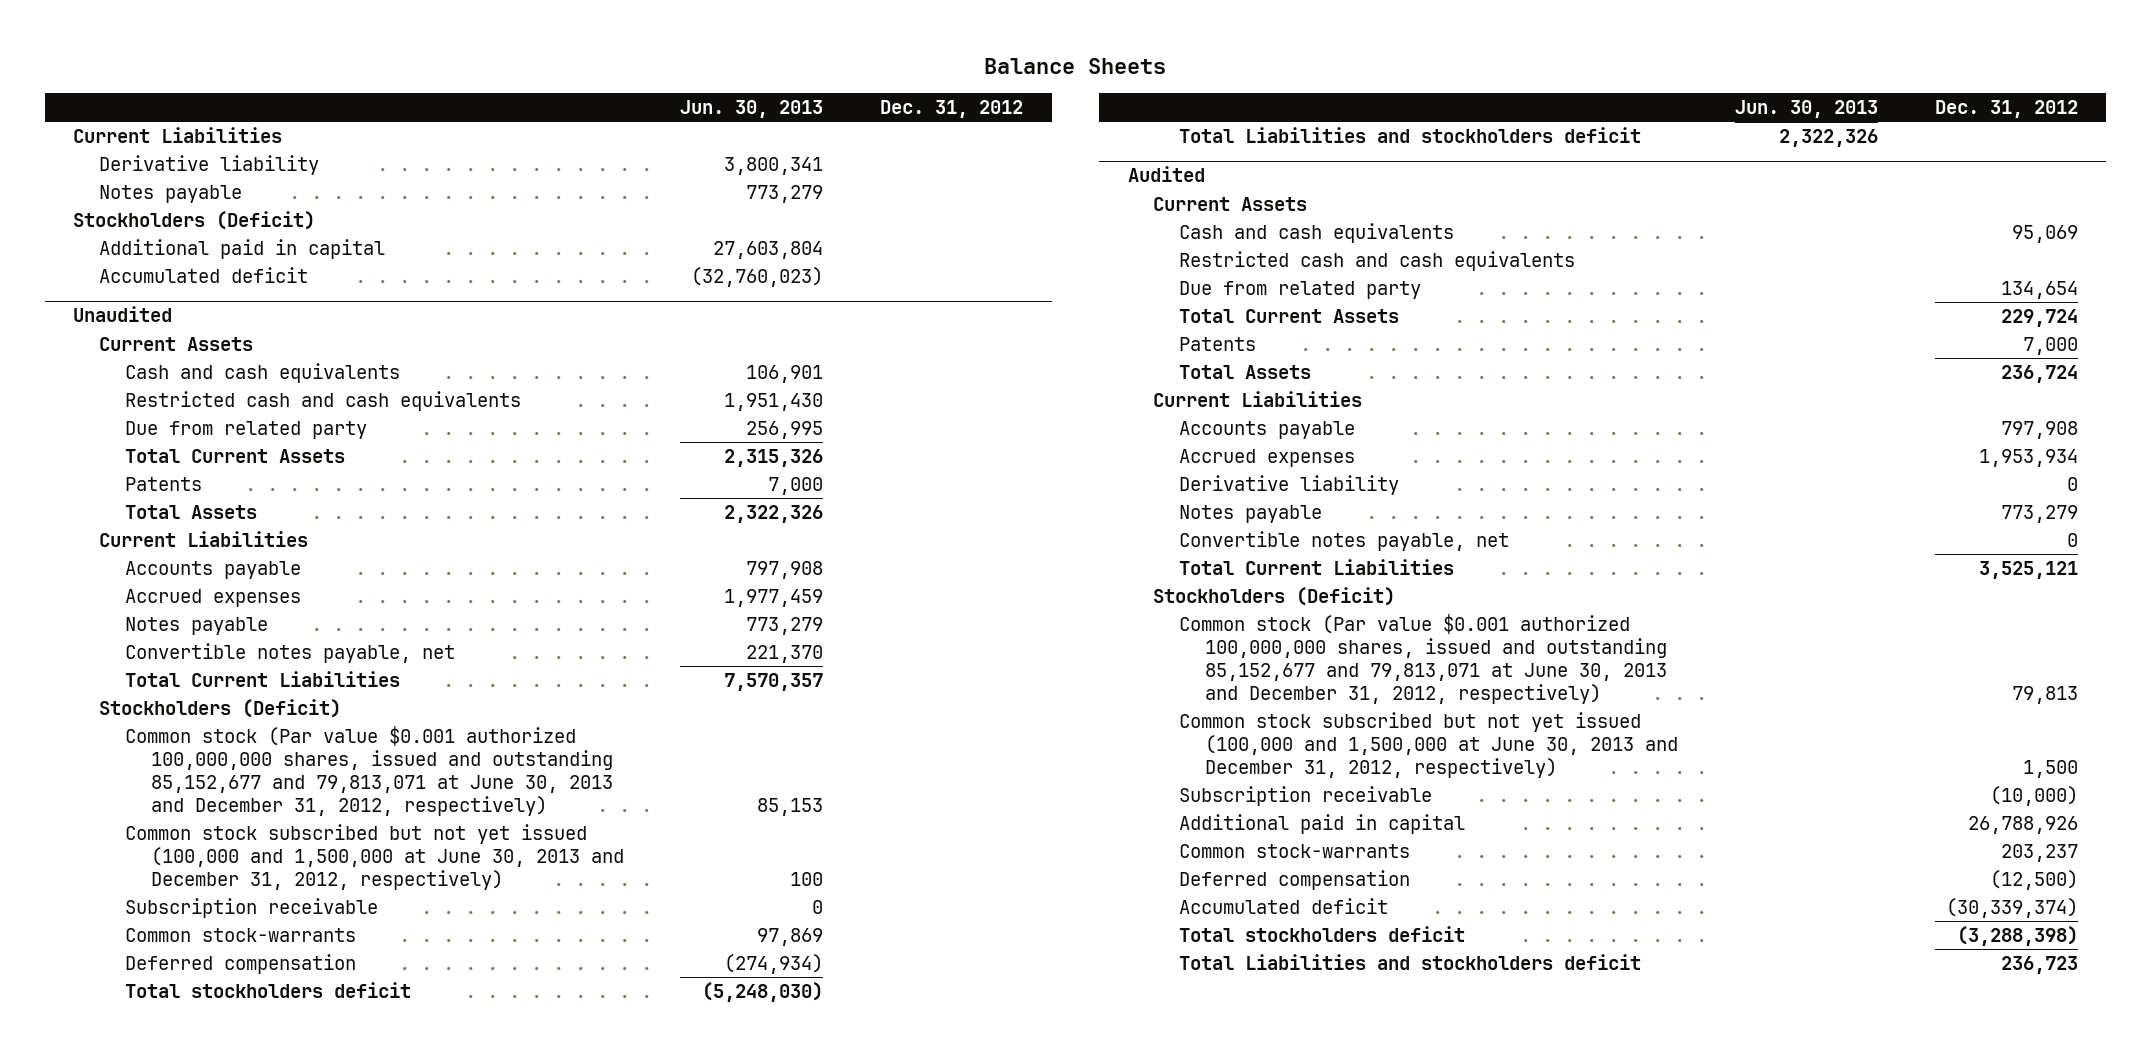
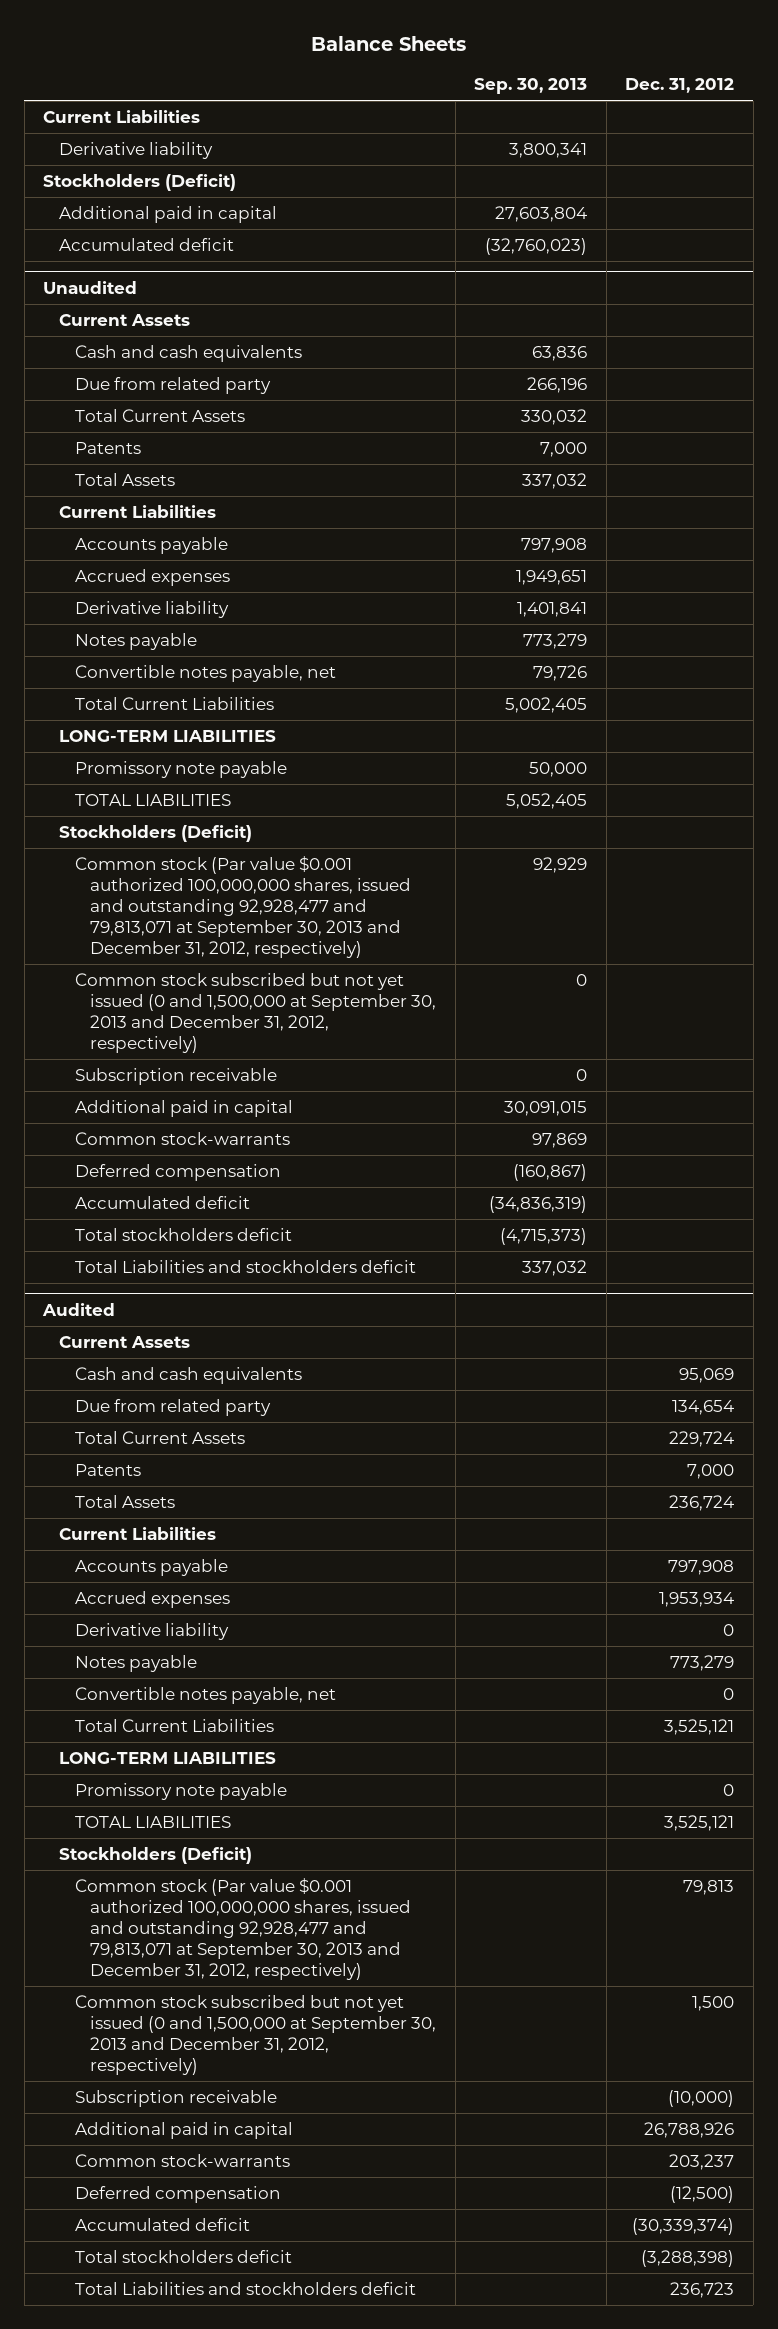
[680,100,824,119] Jun. 30, 2013 -> none
none -> [474,78,588,95] Sep. 30, 2013
[98,184,242,203] Notes payable -> none
[124,390,521,411] Restricted cash and cash equivalents -> none
none -> [74,601,229,619] Derivative liability
none -> [59,730,277,743] LONG-TERM LIABILITIES
none -> [74,761,287,779] Promissory note payable
none -> [74,794,231,807] TOTAL LIABILITIES
[124,725,613,816] Common stock (Par value $0.001 authorized 100,000,000 shares, issued and outstanding 85,152,677 and 79,813,071 at June 30, 2013 and December 31, 2012, respectively) -> [74,856,412,959] Common stock (Par value $0.001 authorized 100,000,000 shares, issued and outstanding 92,928,477 and 79,813,071 at September 30, 2013 and December 31, 2012, respectively)
[124,823,624,890] Common stock subscribed but not yet issued (100,000 and 1,500,000 at June 30, 2013 and December 31, 2012, respectively) -> [74,973,437,1054] Common stock subscribed but not yet issued (0 and 1,500,000 at September 30, 2013 and December 31, 2012, respectively)
none -> [74,1100,293,1118] Additional paid in capital
none -> [74,1196,250,1210] Accumulated deficit
[1179,250,1576,271] Restricted cash and cash equivalents -> none
none -> [59,1752,277,1765] LONG-TERM LIABILITIES
none -> [74,1783,287,1801] Promissory note payable
none -> [74,1816,231,1829] TOTAL LIABILITIES
[1179,613,1668,704] Common stock (Par value $0.001 authorized 100,000,000 shares, issued and outstanding 85,152,677 and 79,813,071 at June 30, 2013 and December 31, 2012, respectively) -> [74,1878,412,1981] Common stock (Par value $0.001 authorized 100,000,000 shares, issued and outstanding 92,928,477 and 79,813,071 at September 30, 2013 and December 31, 2012, respectively)
[1179,711,1679,778] Common stock subscribed but not yet issued (100,000 and 1,500,000 at June 30, 2013 and December 31, 2012, respectively) -> [74,1995,437,2076] Common stock subscribed but not yet issued (0 and 1,500,000 at September 30, 2013 and December 31, 2012, respectively)

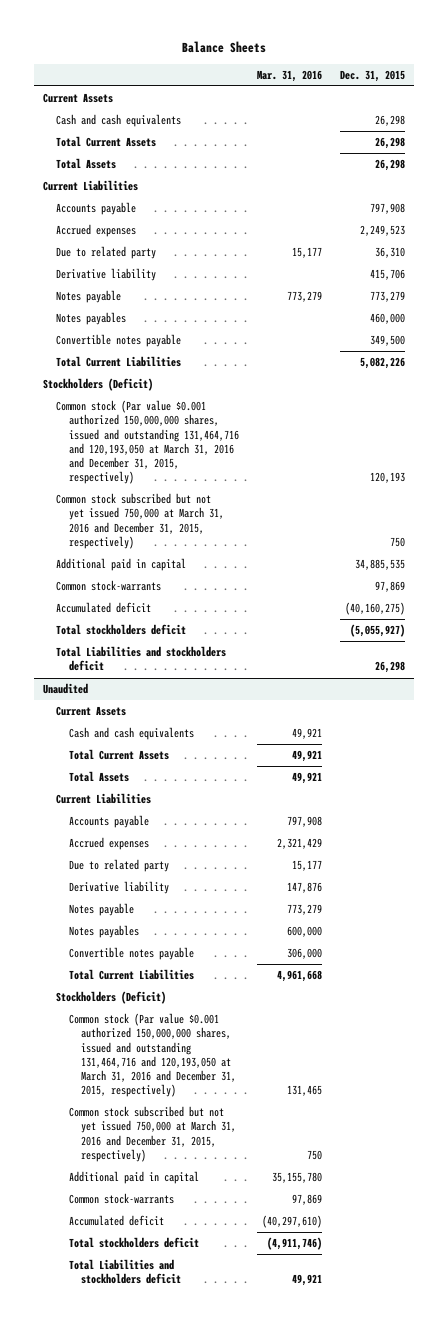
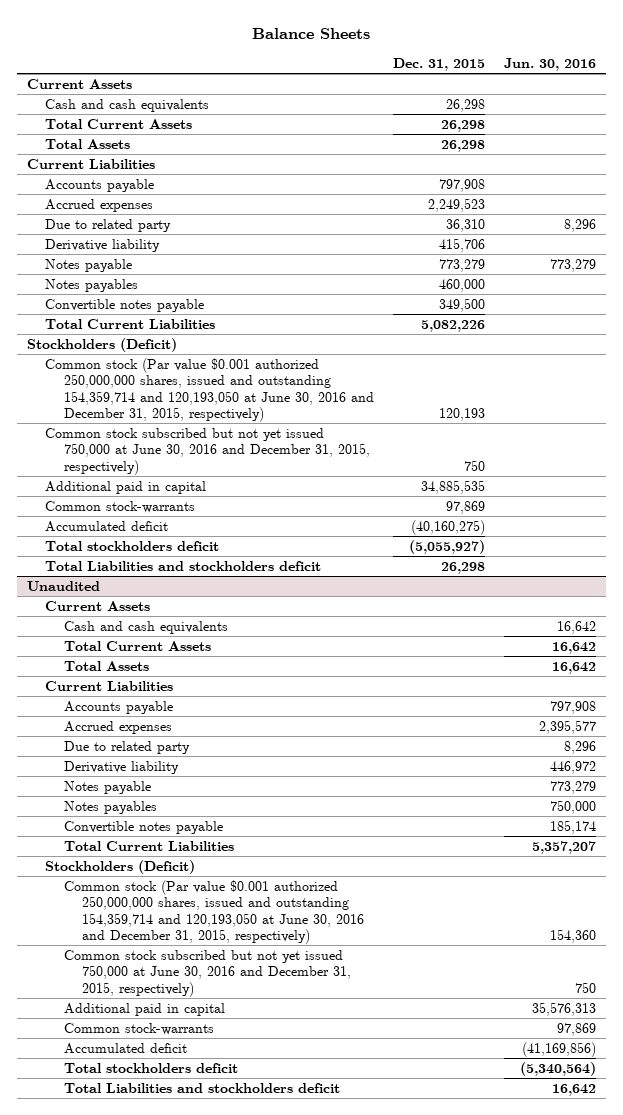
[256,69,322,82] Mar. 31, 2016 -> none
none -> [504,57,597,71] Jun. 30, 2016
[55,400,239,484] Common stock (Par value $0.001 authorized 150,000,000 shares, issued and outstanding 131,464,716 and 120,193,050 at March 31, 2016 and December 31, 2015, respectively) -> [45,358,374,423] Common stock (Par value $0.001 authorized 250,000,000 shares, issued and outstanding 154,359,714 and 120,193,050 at June 30, 2016 and December 31, 2015, respectively)
[55,493,224,549] Common stock subscribed but not yet issued 750,000 at March 31, 2016 and December 31, 2015, respectively) -> [45,428,370,475] Common stock subscribed but not yet issued 750,000 at June 30, 2016 and December 31, 2015, respectively)
[68,1013,237,1097] Common stock (Par value $0.001 authorized 150,000,000 shares, issued and outstanding 131,464,716 and 120,193,050 at March 31, 2016 and December 31, 2015, respectively) -> [63,880,364,945] Common stock (Par value $0.001 authorized 250,000,000 shares, issued and outstanding 154,359,714 and 120,193,050 at June 30, 2016 and December 31, 2015, respectively)
[68,1106,237,1162] Common stock subscribed but not yet issued 750,000 at March 31, 2016 and December 31, 2015, respectively) -> [63,950,351,997] Common stock subscribed but not yet issued 750,000 at June 30, 2016 and December 31, 2015, respectively)

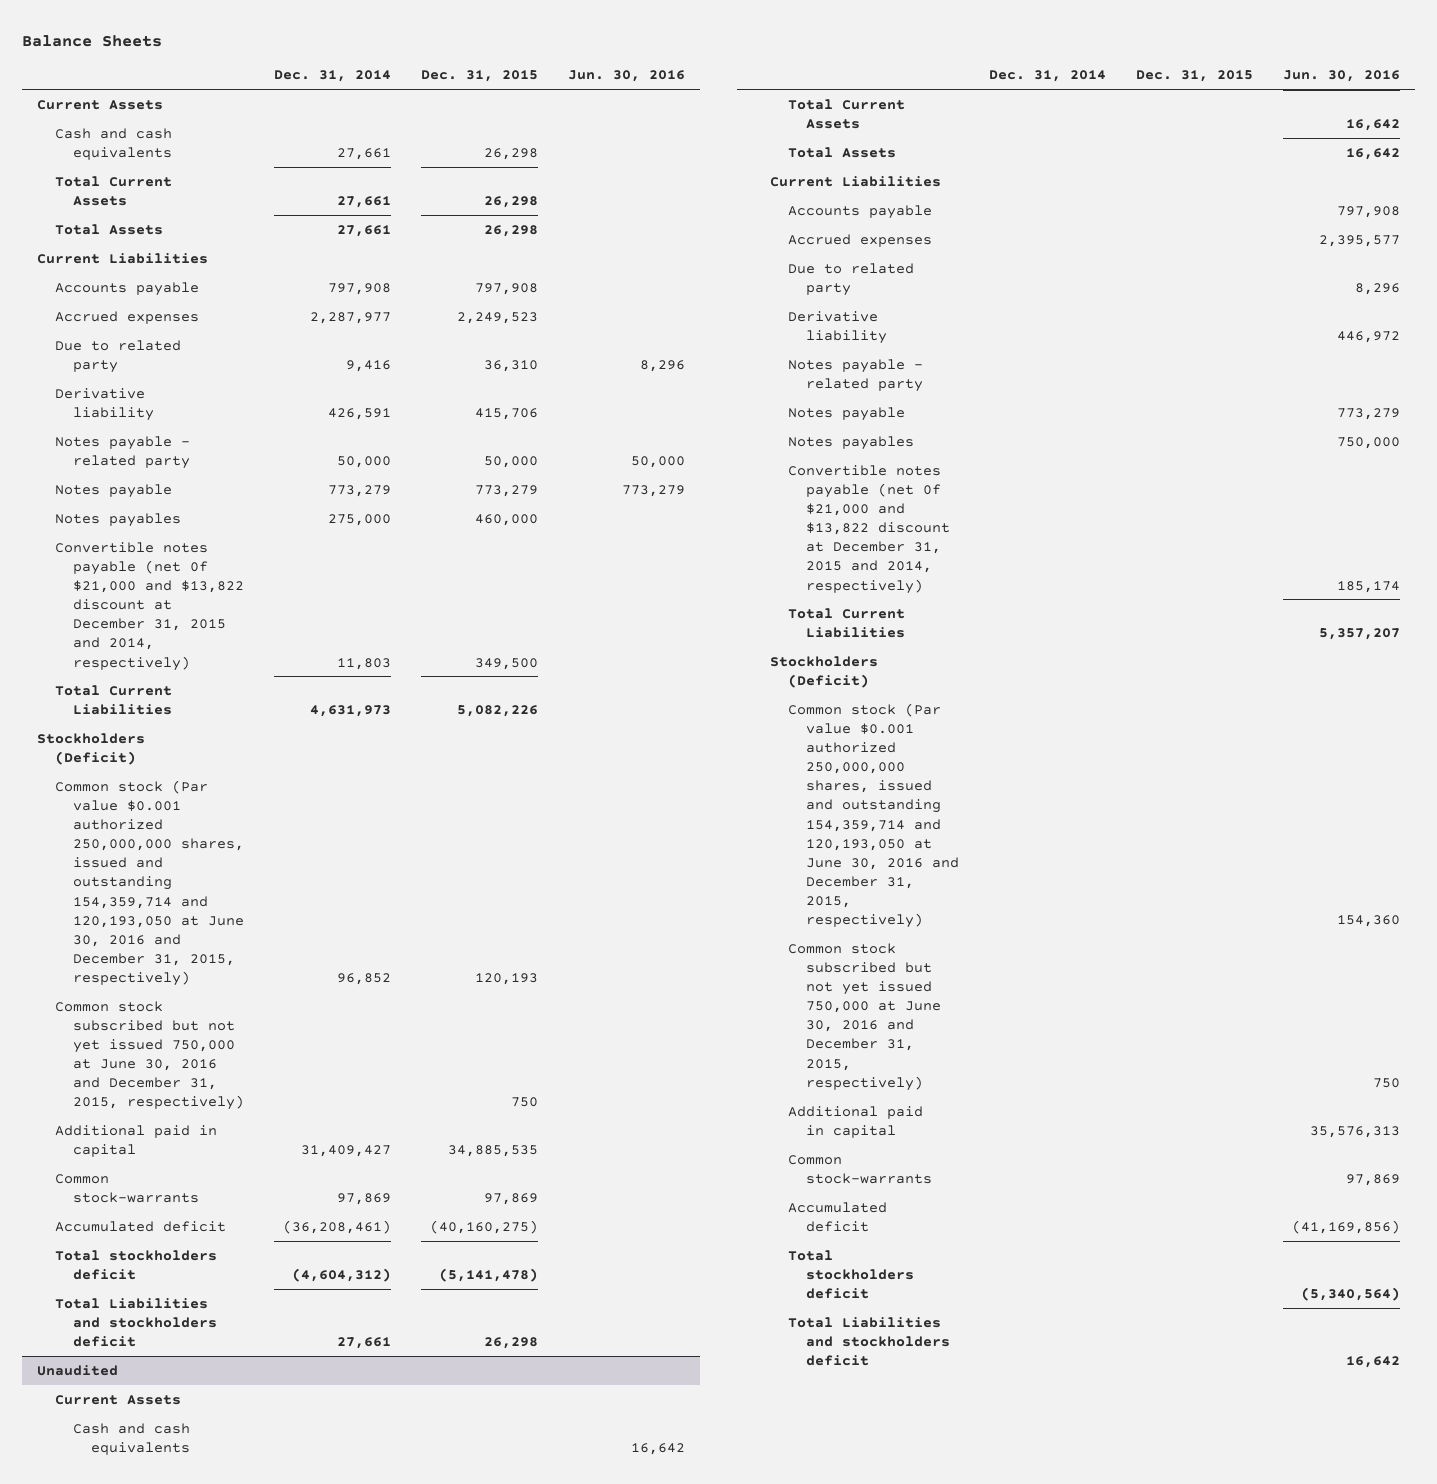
none -> [274,70,392,83] Dec. 31, 2014
none -> [55,435,191,469] Notes payable - related party
[45,299,205,313] Convertible notes payable -> [55,541,245,671] Convertible notes payable (net 0f $21,000 and $13,822 discount at December 31, 2015 and 2014, respectively)
[408,540,485,555] (5,055,927) -> [438,1267,538,1282] (5,141,478)
none -> [788,358,924,392] Notes payable - related party
[63,821,223,835] Convertible notes payable -> [788,464,951,594] Convertible notes payable (net 0f $21,000 and $13,822 discount at December 31, 2015 and 2014, respectively)

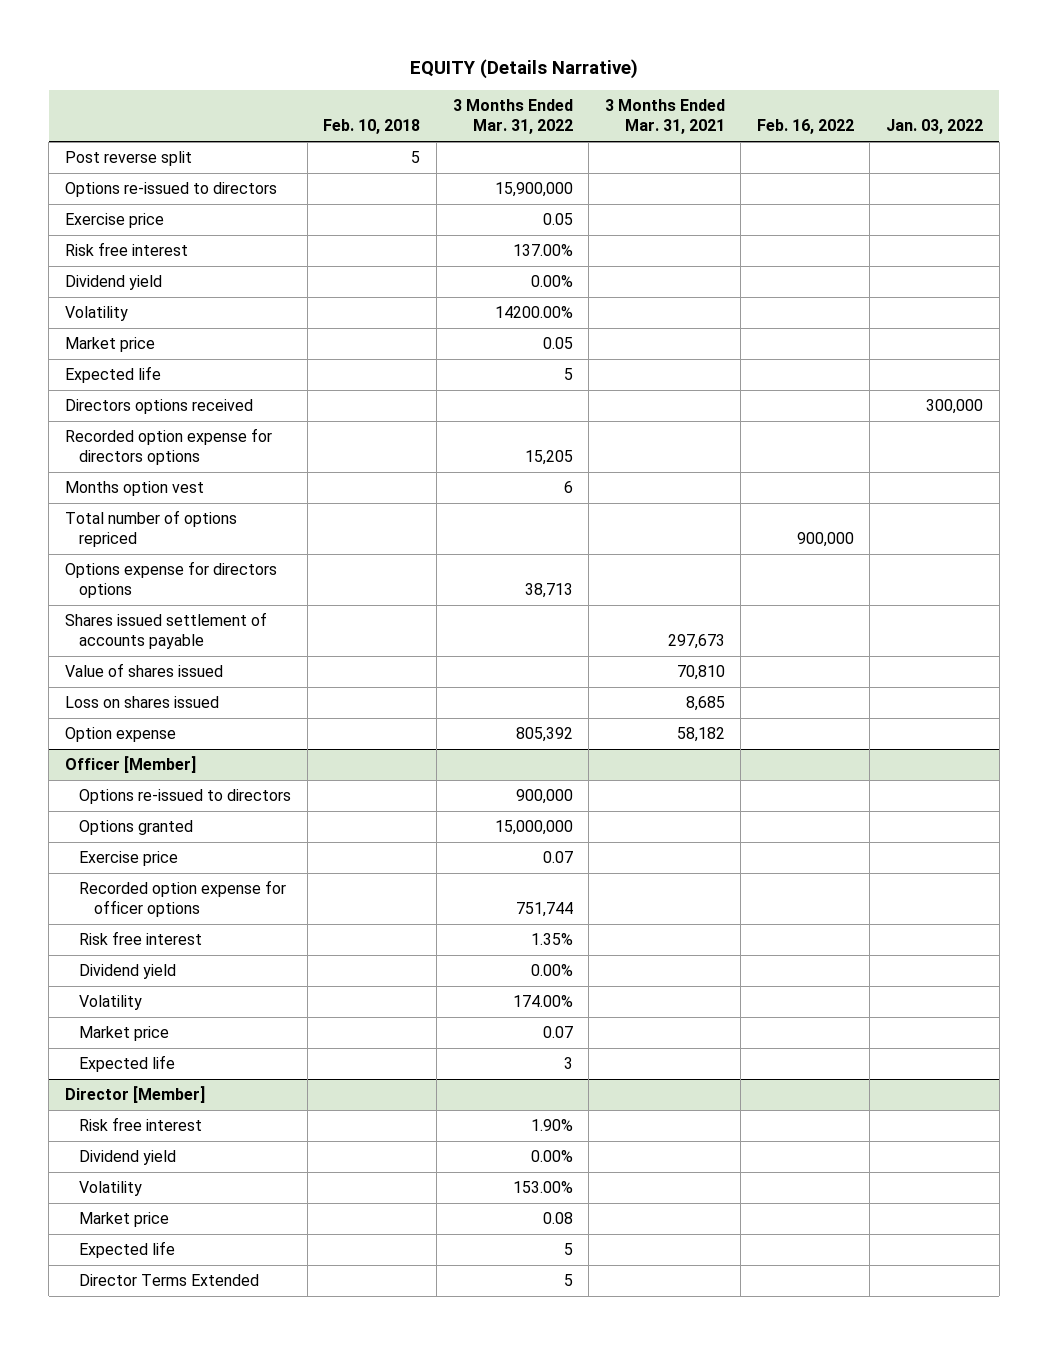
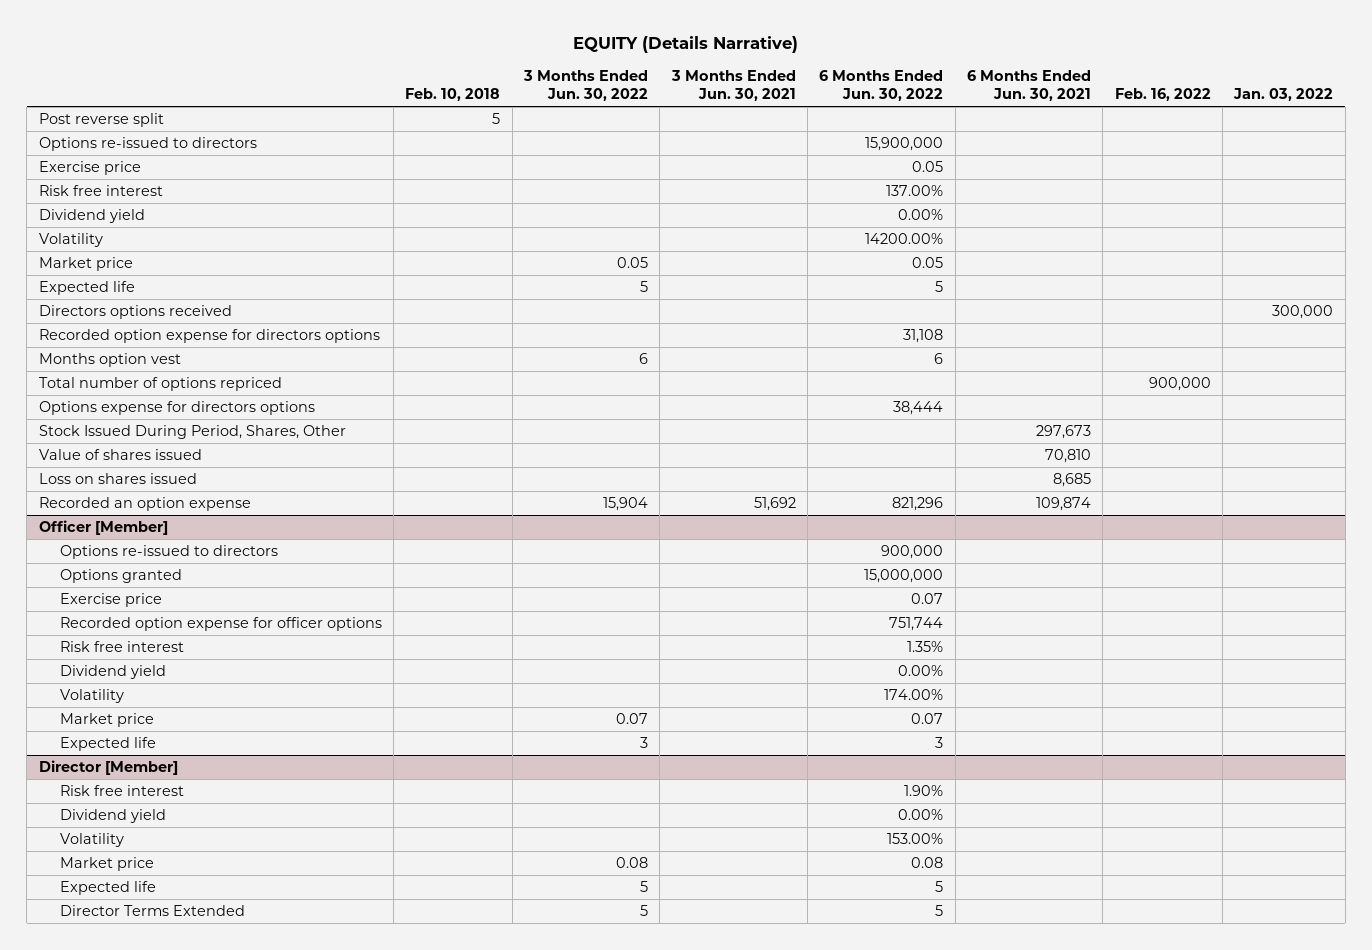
[452,99,573,135] 3 Months Ended Mar. 31, 2022 -> none
[604,99,725,135] 3 Months Ended Mar. 31, 2021 -> none
none -> [523,70,649,102] 3 Months Ended Jun. 30, 2022
none -> [670,70,796,102] 3 Months Ended Jun. 30, 2021
none -> [819,70,944,102] 6 Months Ended Jun. 30, 2022
none -> [966,70,1091,102] 6 Months Ended Jun. 30, 2021
[64,612,267,650] Shares issued settlement of accounts payable -> none
none -> [38,425,346,440] Stock Issued During Period, Shares, Other
[64,727,176,743] Option expense -> [38,497,251,512] Recorded an option expense

